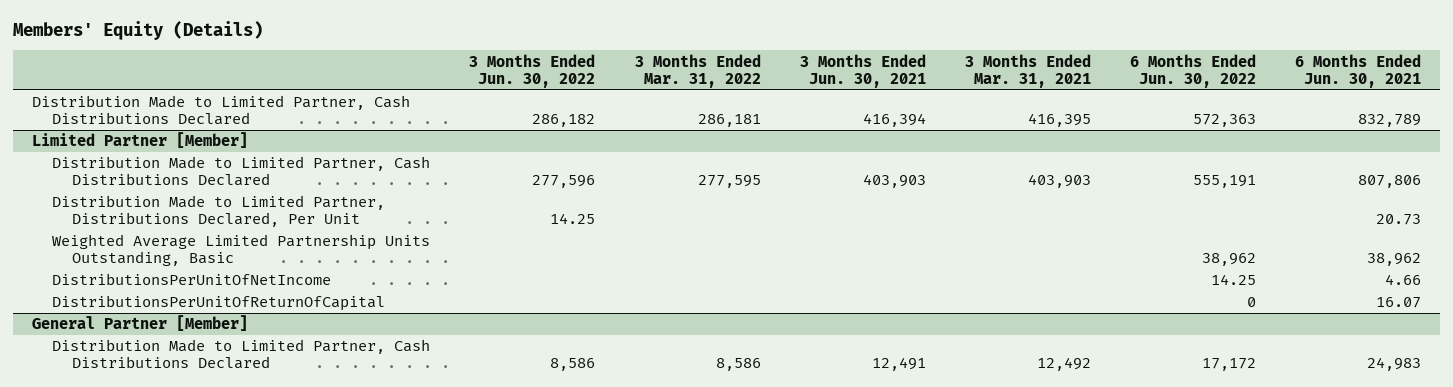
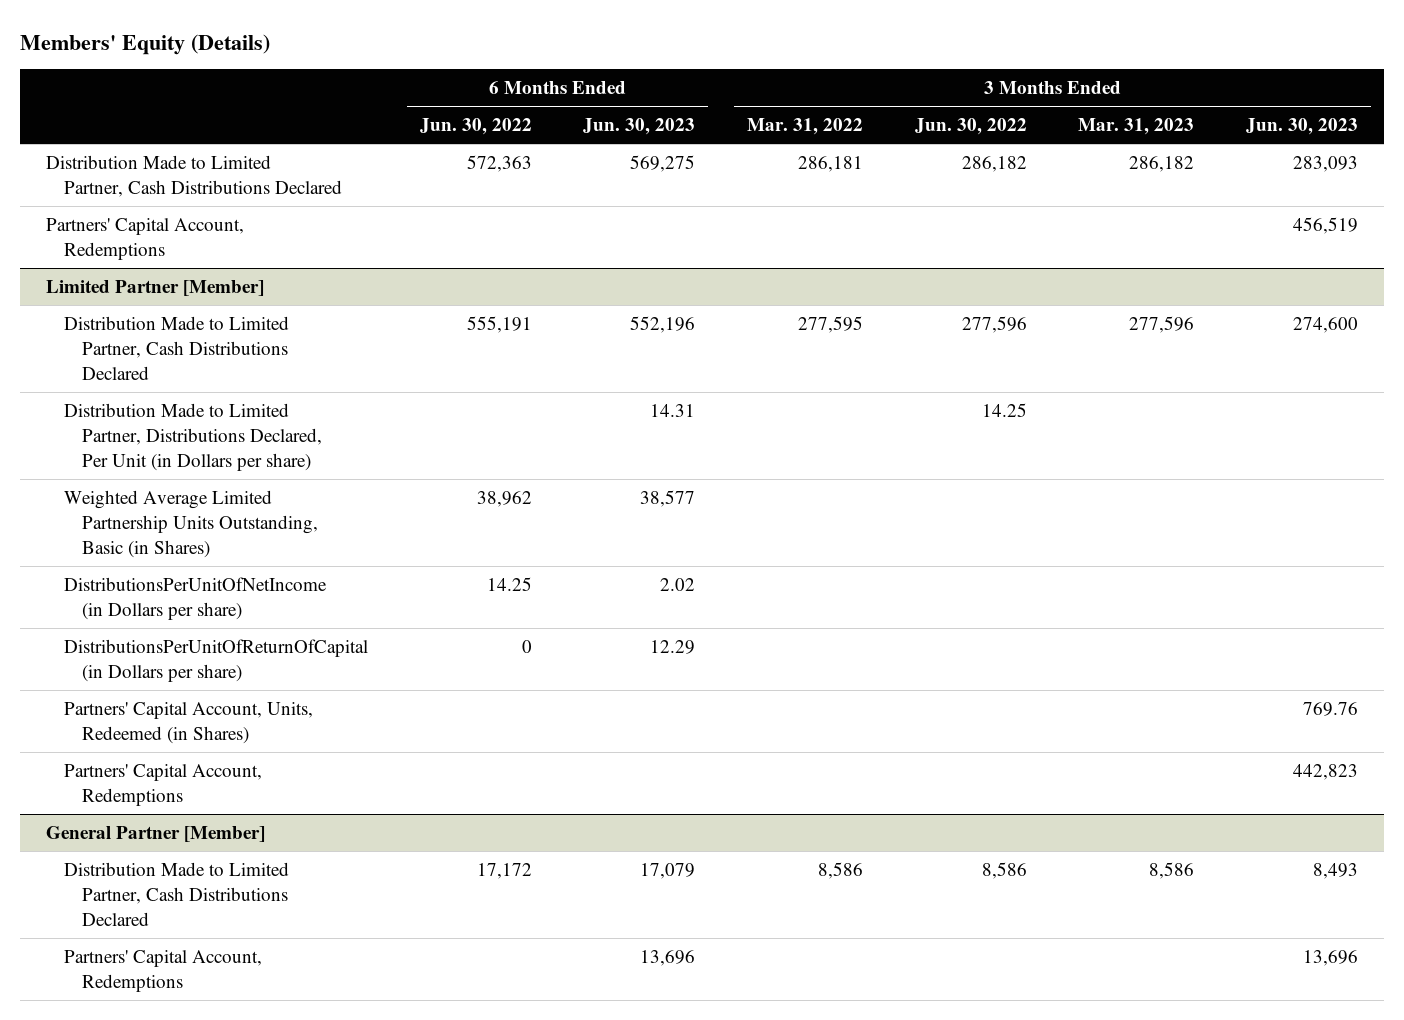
[799,53,926,88] 3 Months Ended Jun. 30, 2021 -> none
[964,53,1091,88] 3 Months Ended Mar. 31, 2021 -> none
[1294,53,1421,88] 6 Months Ended Jun. 30, 2021 -> none
none -> [583,118,696,136] Jun. 30, 2023
none -> [1078,118,1195,136] Mar. 31, 2023
none -> [1246,118,1359,136] Jun. 30, 2023
none -> [45,217,244,260] Partners' Capital Account, Redemptions
[52,195,386,228] Distribution Made to Limited Partner, Distributions Declared, Per Unit -> [63,402,323,471] Distribution Made to Limited Partner, Distributions Declared, Per Unit (in Dollars per share)
[52,234,431,267] Weighted Average Limited Partnership Units Outstanding, Basic -> [63,489,319,558] Weighted Average Limited Partnership Units Outstanding, Basic (in Shares)
[52,273,332,286] DistributionsPerUnitOfNetIncome -> [63,576,327,620] DistributionsPerUnitOfNetIncome (in Dollars per share)
[52,295,386,312] DistributionsPerUnitOfReturnOfCapital -> [63,638,368,682] DistributionsPerUnitOfReturnOfCapital (in Dollars per share)
none -> [63,701,313,744] Partners' Capital Account, Units, Redeemed (in Shares)
none -> [63,763,262,806] Partners' Capital Account, Redemptions
none -> [63,949,262,992] Partners' Capital Account, Redemptions

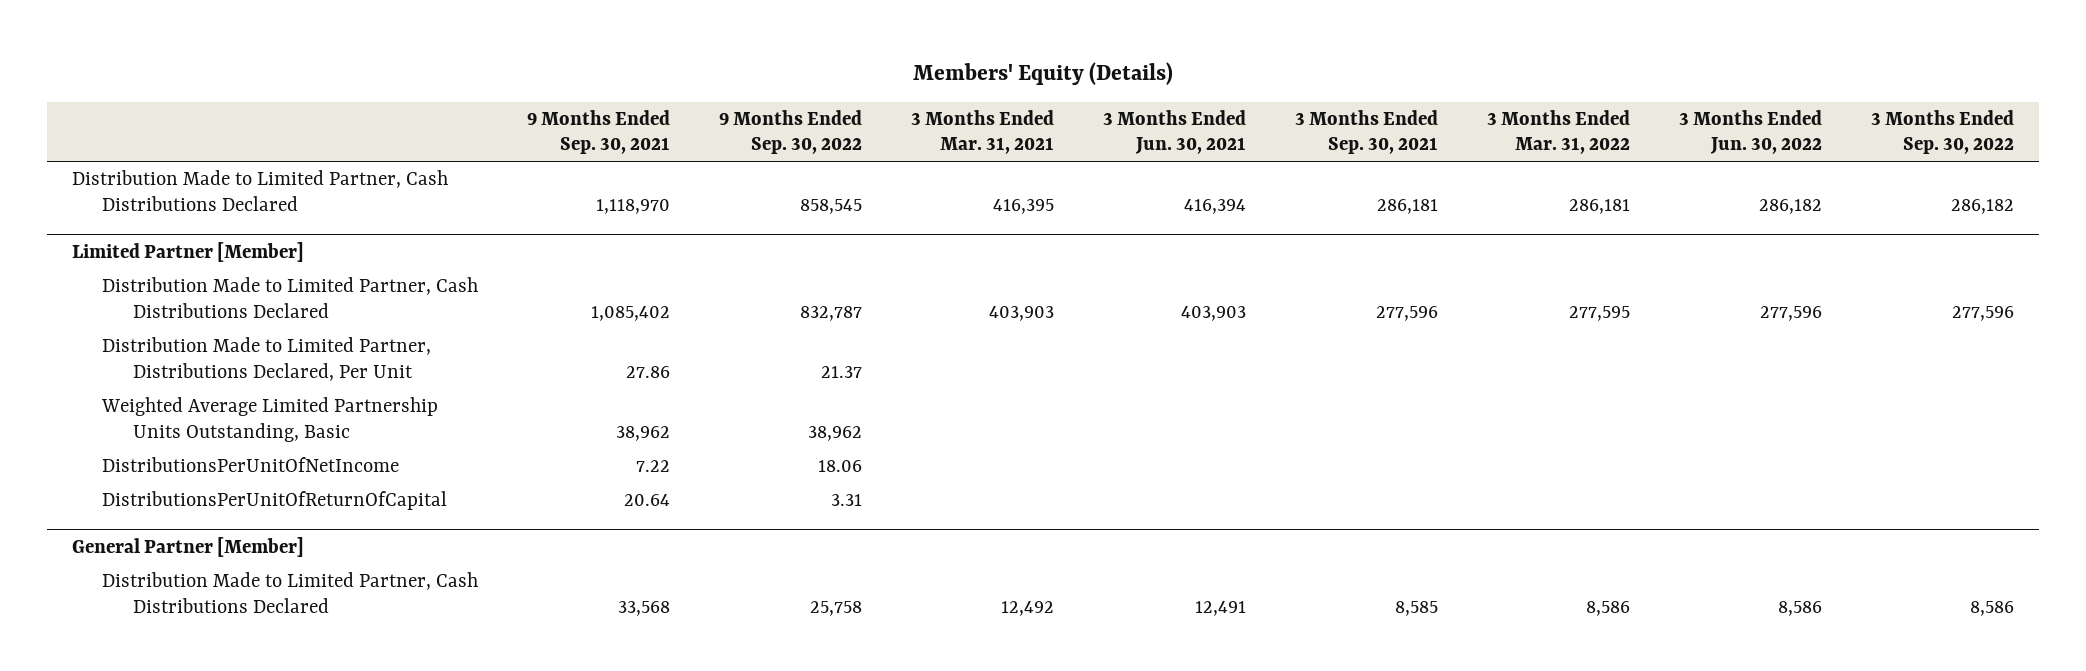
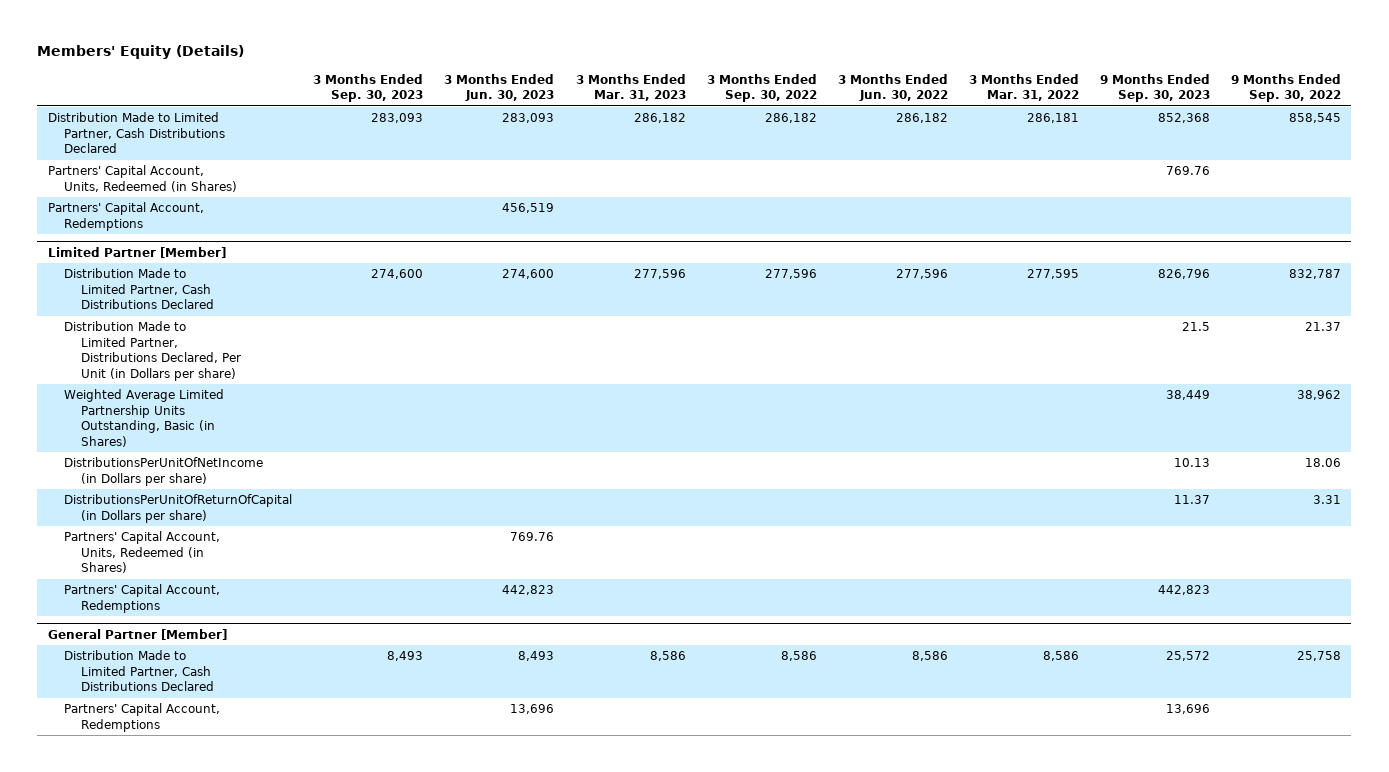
[527,109,671,155] 9 Months Ended Sep. 30, 2021 -> none
[911,109,1055,155] 3 Months Ended Mar. 31, 2021 -> none
[1103,109,1247,155] 3 Months Ended Jun. 30, 2021 -> none
[1295,109,1439,155] 3 Months Ended Sep. 30, 2021 -> none
none -> [313,73,424,103] 3 Months Ended Sep. 30, 2023
none -> [444,73,555,102] 3 Months Ended Jun. 30, 2023
none -> [575,73,686,102] 3 Months Ended Mar. 31, 2023
none -> [1099,73,1210,103] 9 Months Ended Sep. 30, 2023
none -> [47,165,238,192] Partners' Capital Account, Units, Redeemed (in Shares)
none -> [47,202,204,231] Partners' Capital Account, Redemptions
[102,336,432,381] Distribution Made to Limited Partner, Distributions Declared, Per Unit -> [64,321,241,381] Distribution Made to Limited Partner, Distributions Declared, Per Unit (in Dollars per share)
[101,396,439,442] Weighted Average Limited Partnership Units Outstanding, Basic -> [64,389,225,447] Weighted Average Limited Partnership Units Outstanding, Basic (in Shares)
[102,456,400,472] DistributionsPerUnitOfNetIncome -> [64,457,264,486] DistributionsPerUnitOfNetIncome (in Dollars per share)
[102,490,448,510] DistributionsPerUnitOfReturnOfCapital -> [64,494,293,523] DistributionsPerUnitOfReturnOfCapital (in Dollars per share)
none -> [64,531,221,574] Partners' Capital Account, Units, Redeemed (in Shares)
none -> [64,584,221,613] Partners' Capital Account, Redemptions
none -> [64,703,221,732] Partners' Capital Account, Redemptions

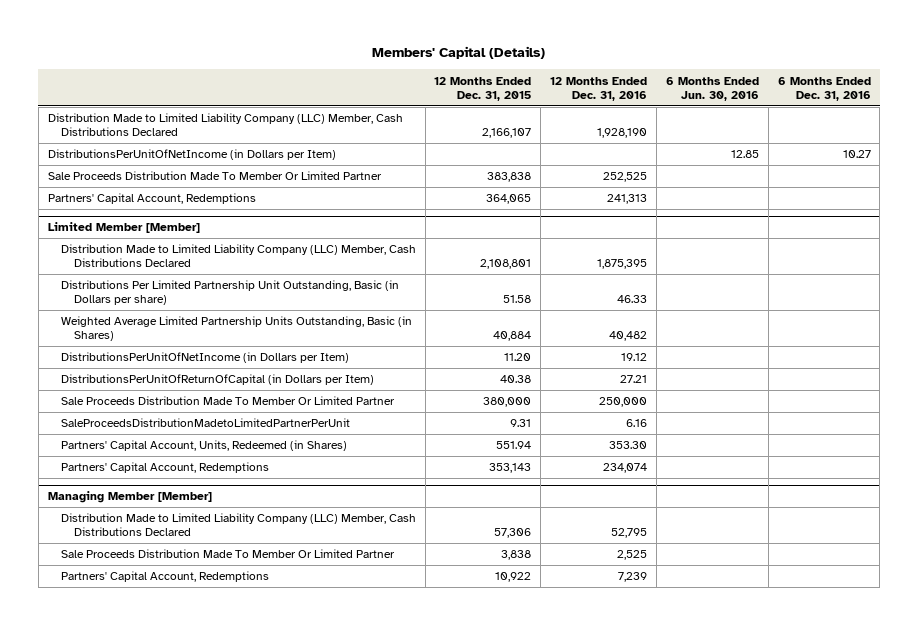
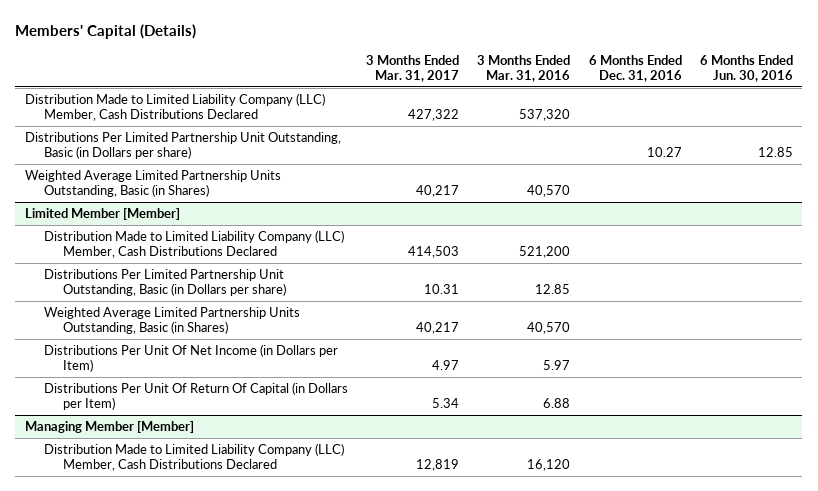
[434,76,532,101] 12 Months Ended Dec. 31, 2015 -> none
[550,76,648,101] 12 Months Ended Dec. 31, 2016 -> none
none -> [366,54,460,83] 3 Months Ended Mar. 31, 2017
none -> [477,54,571,83] 3 Months Ended Mar. 31, 2016
[47,171,382,181] Sale Proceeds Distribution Made To Member Or Limited Partner -> none
[47,193,256,205] Partners' Capital Account, Redemptions -> none
[47,149,336,161] DistributionsPerUnitOfNetIncome (in Dollars per Item) -> [24,132,341,160] Distributions Per Limited Partnership Unit Outstanding, Basic (in Dollars per share)
none -> [24,170,281,198] Weighted Average Limited Partnership Units Outstanding, Basic (in Shares)
[60,396,395,406] Sale Proceeds Distribution Made To Member Or Limited Partner -> none
[60,418,350,428] SaleProceedsDistributionMadetoLimitedPartnerPerUnit -> none
[60,440,347,452] Partners' Capital Account, Units, Redeemed (in Shares) -> none
[60,462,269,474] Partners' Capital Account, Redemptions -> none
[60,352,349,364] DistributionsPerUnitOfNetIncome (in Dollars per Item) -> [43,344,338,373] Distributions Per Unit Of Net Income (in Dollars per Item)
[60,374,374,386] DistributionsPerUnitOfReturnOfCapital (in Dollars per Item) -> [43,382,348,411] Distributions Per Unit Of Return Of Capital (in Dollars per Item)
[60,549,395,559] Sale Proceeds Distribution Made To Member Or Limited Partner -> none
[60,571,269,583] Partners' Capital Account, Redemptions -> none

